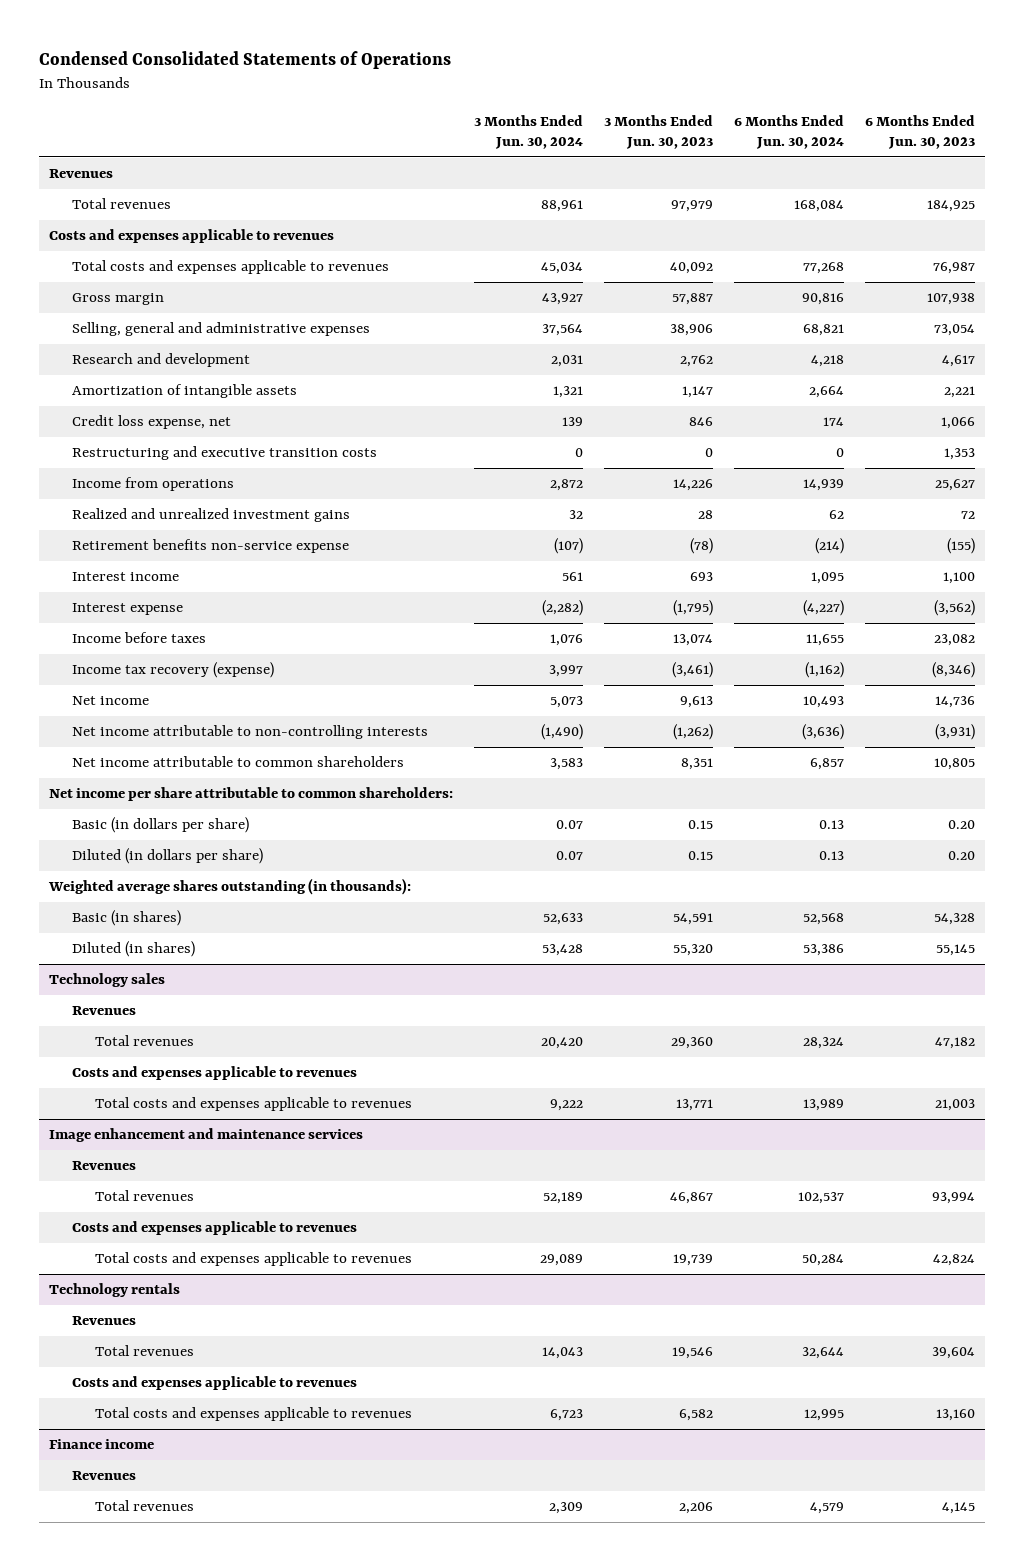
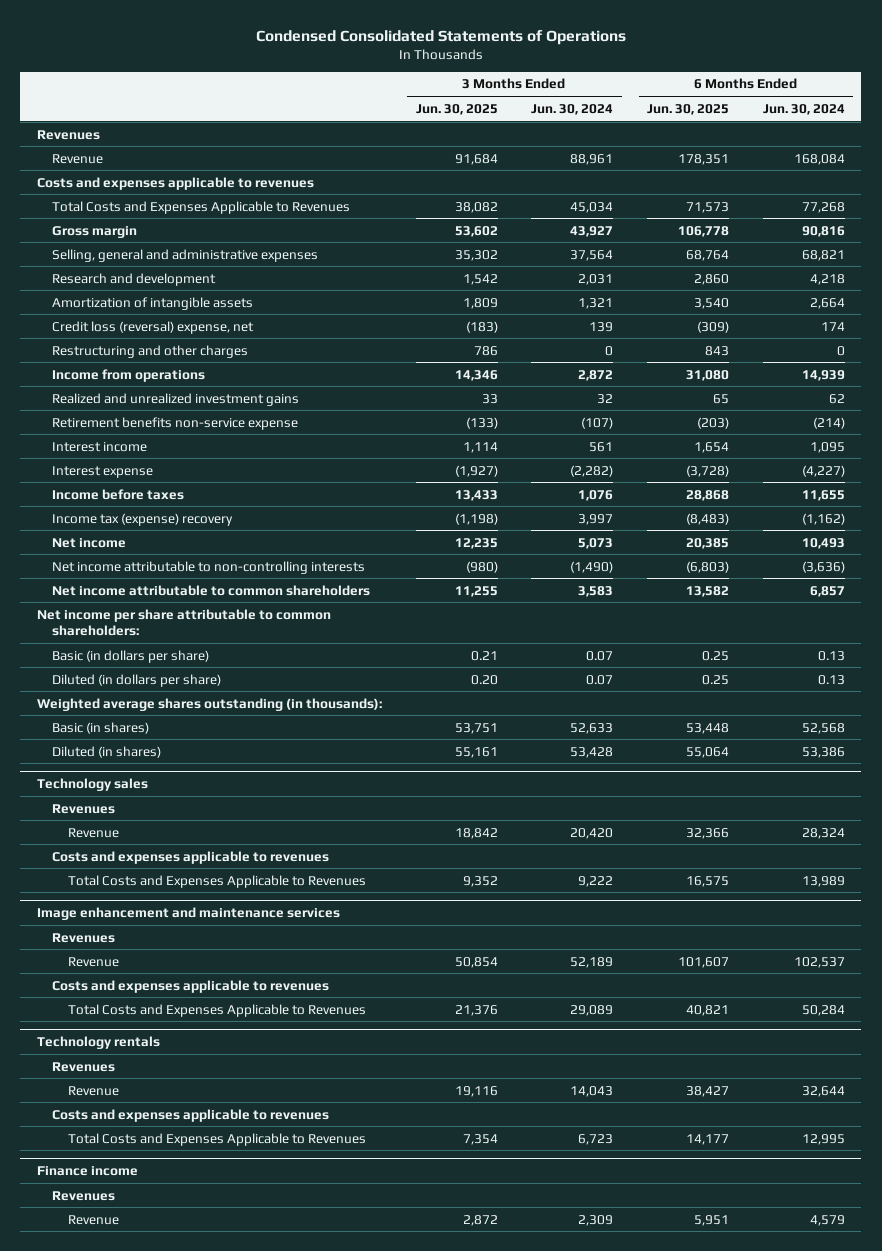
[603,114,713,150] 3 Months Ended Jun. 30, 2023 -> none
[864,114,975,150] 6 Months Ended Jun. 30, 2023 -> none
none -> [415,103,498,115] Jun. 30, 2025
none -> [646,103,729,115] Jun. 30, 2025
[72,198,172,210] Total revenues -> [52,153,104,164] Revenue
[72,260,390,275] Total costs and expenses applicable to revenues -> [52,200,351,214] Total Costs and Expenses Applicable to Revenues
[72,446,378,461] Restructuring and executive transition costs -> none
[72,415,232,430] Credit loss expense, net -> [52,320,255,334] Credit loss (reversal) expense, net
none -> [52,344,249,358] Restructuring and other charges
[72,662,275,679] Income tax recovery (expense) -> [52,512,234,526] Income tax (expense) recovery
[95,1035,195,1047] Total revenues -> [67,827,119,838] Revenue
[95,1097,413,1112] Total costs and expenses applicable to revenues -> [67,874,366,888] Total Costs and Expenses Applicable to Revenues
[95,1190,195,1202] Total revenues -> [67,956,119,967] Revenue
[95,1252,413,1267] Total costs and expenses applicable to revenues -> [67,1003,366,1017] Total Costs and Expenses Applicable to Revenues
[95,1345,195,1357] Total revenues -> [67,1085,119,1096] Revenue
[95,1407,413,1422] Total costs and expenses applicable to revenues -> [67,1132,366,1146] Total Costs and Expenses Applicable to Revenues
[95,1500,195,1512] Total revenues -> [67,1214,119,1225] Revenue

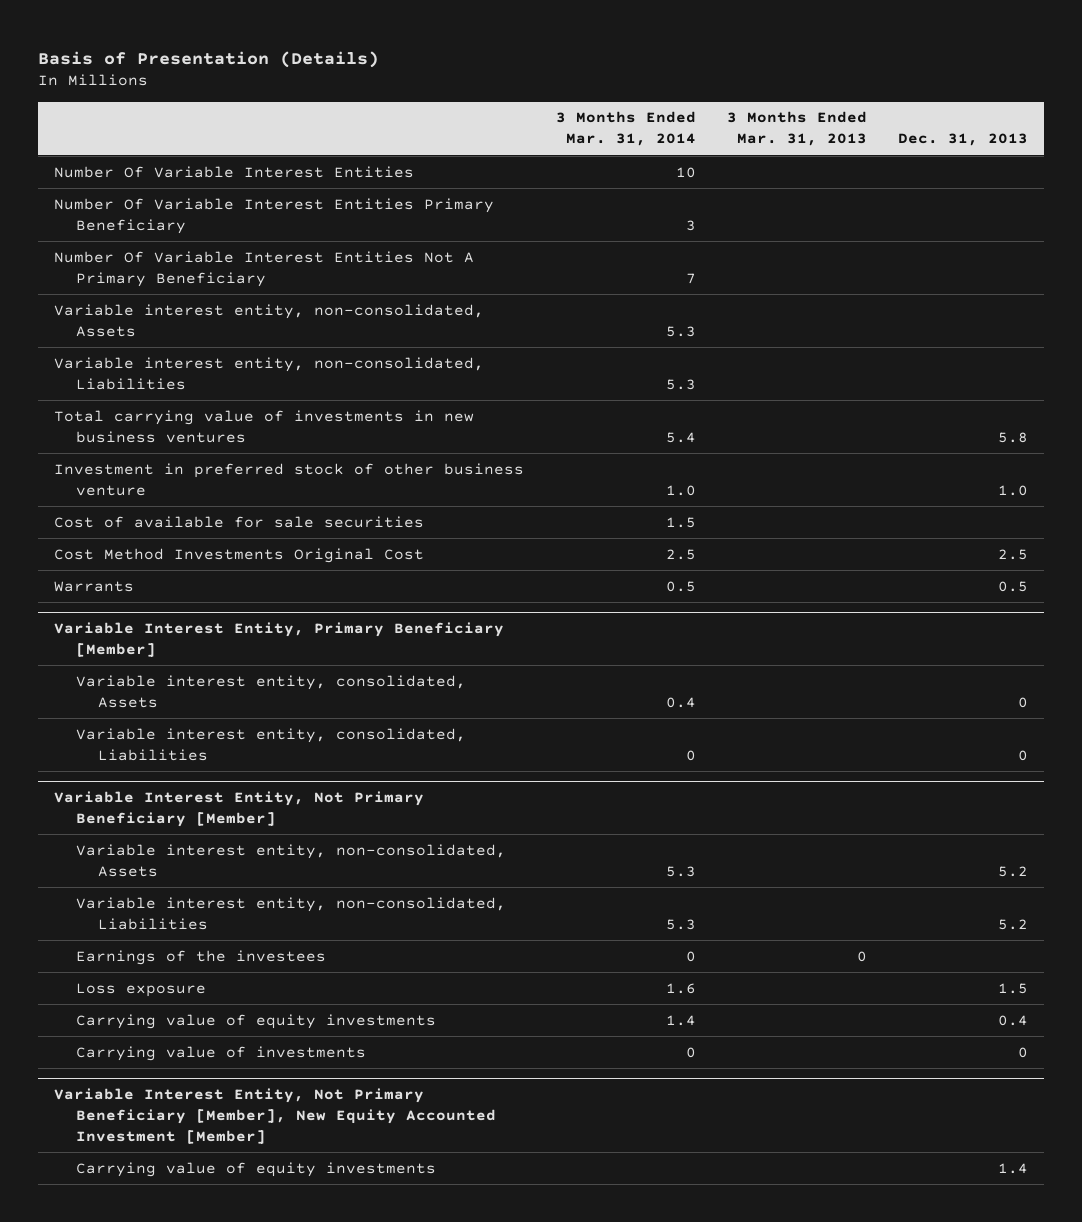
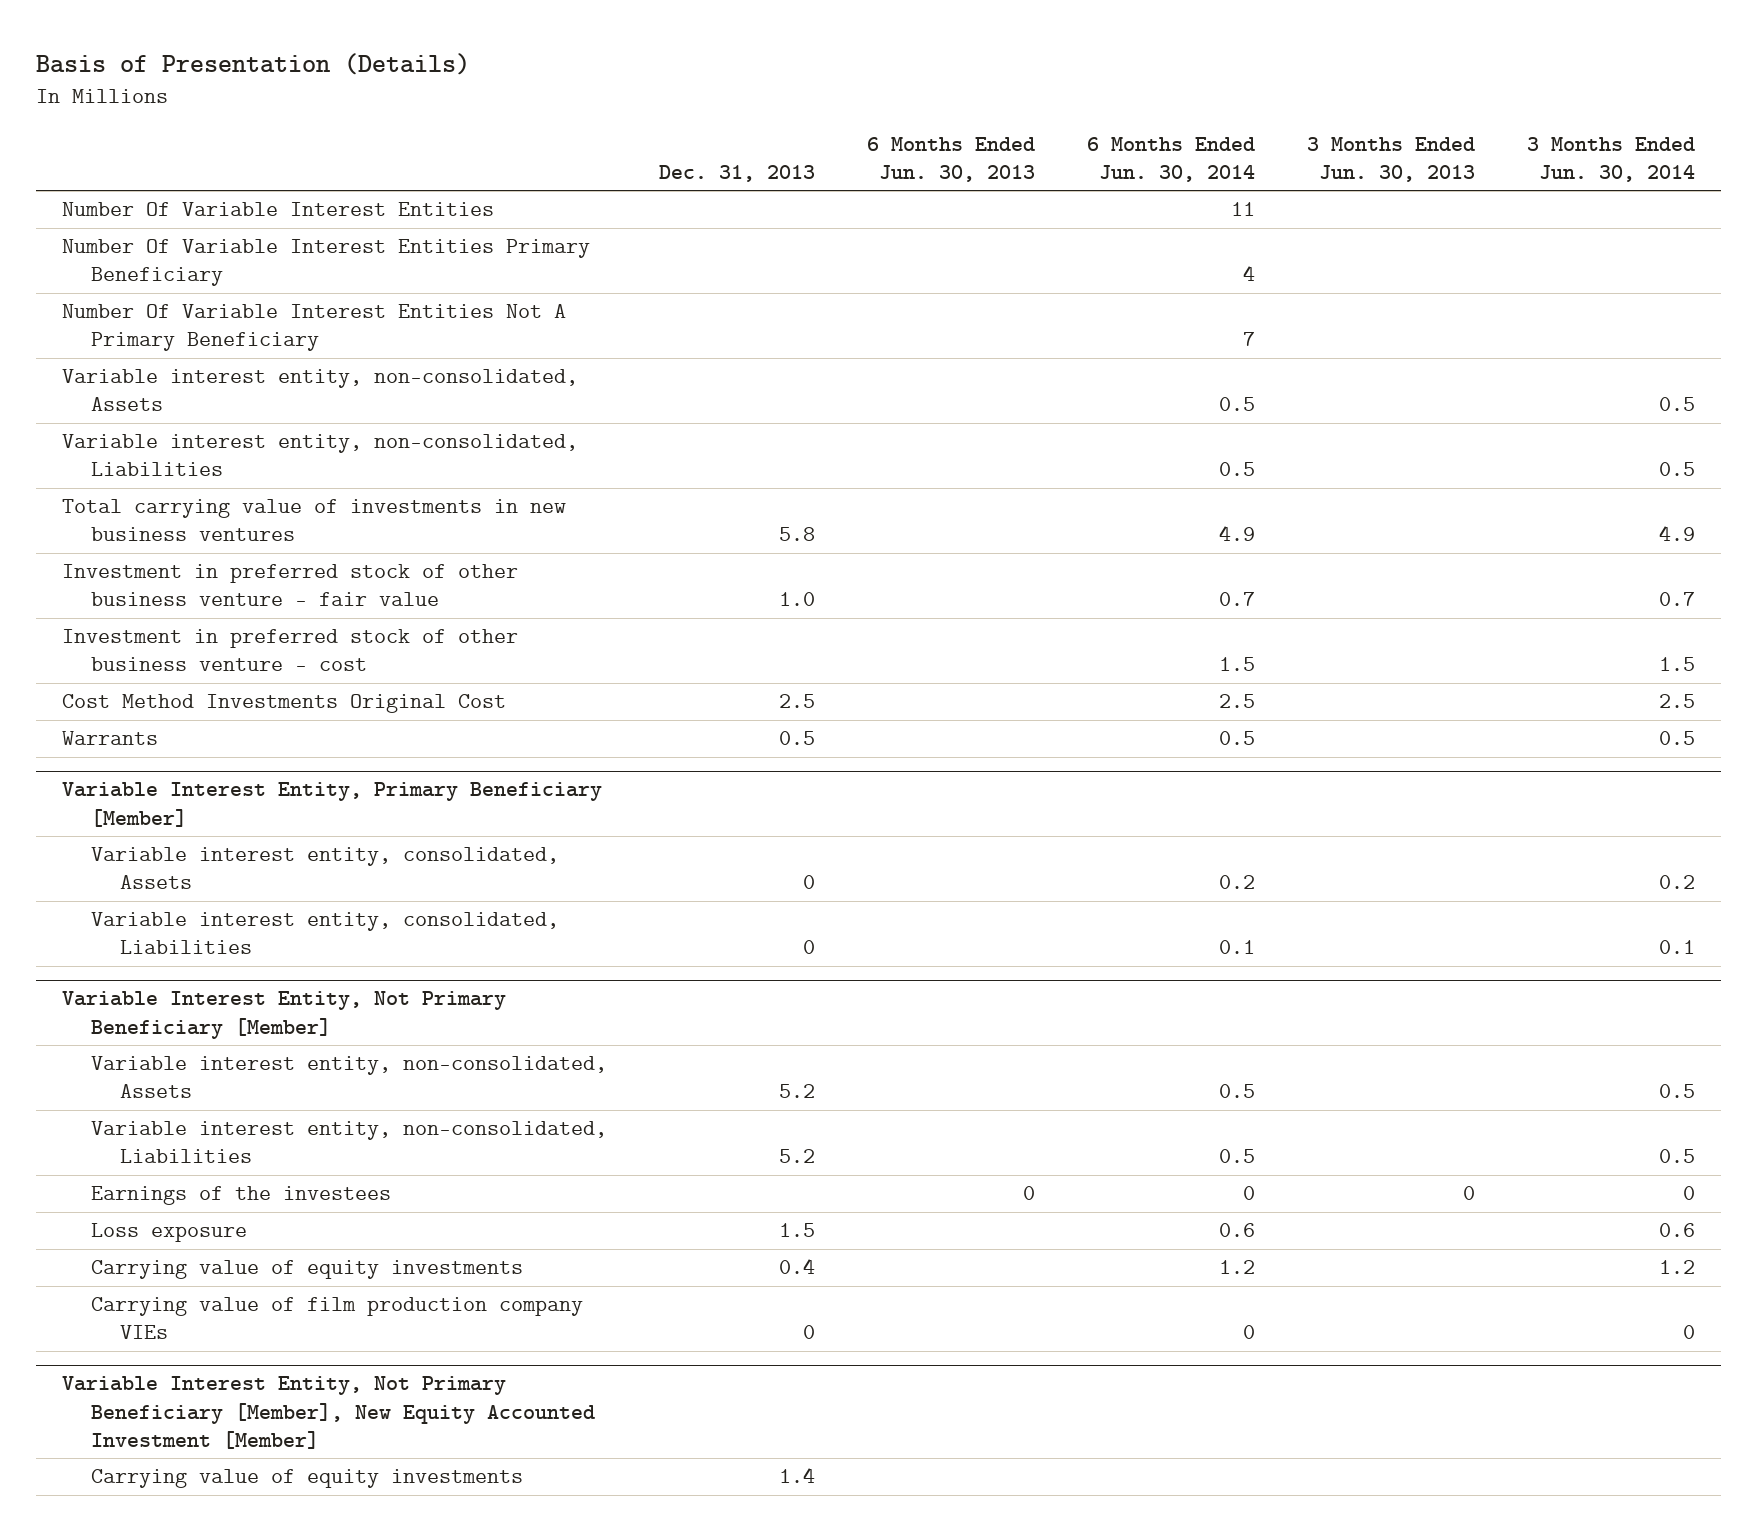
[555,111,696,147] 3 Months Ended Mar. 31, 2014 -> none
[726,111,867,147] 3 Months Ended Mar. 31, 2013 -> none
none -> [867,136,1036,183] 6 Months Ended Jun. 30, 2013
none -> [1087,136,1256,183] 6 Months Ended Jun. 30, 2014
none -> [1306,136,1475,183] 3 Months Ended Jun. 30, 2013
none -> [1526,136,1695,183] 3 Months Ended Jun. 30, 2014
[54,462,525,496] Investment in preferred stock of other business venture -> [62,564,519,607] Investment in preferred stock of other business venture - fair value
[54,515,425,528] Cost of available for sale securities -> [62,629,519,672] Investment in preferred stock of other business venture - cost
[76,1045,367,1061] Carrying value of investments -> [91,1297,584,1340] Carrying value of film production company VIEs

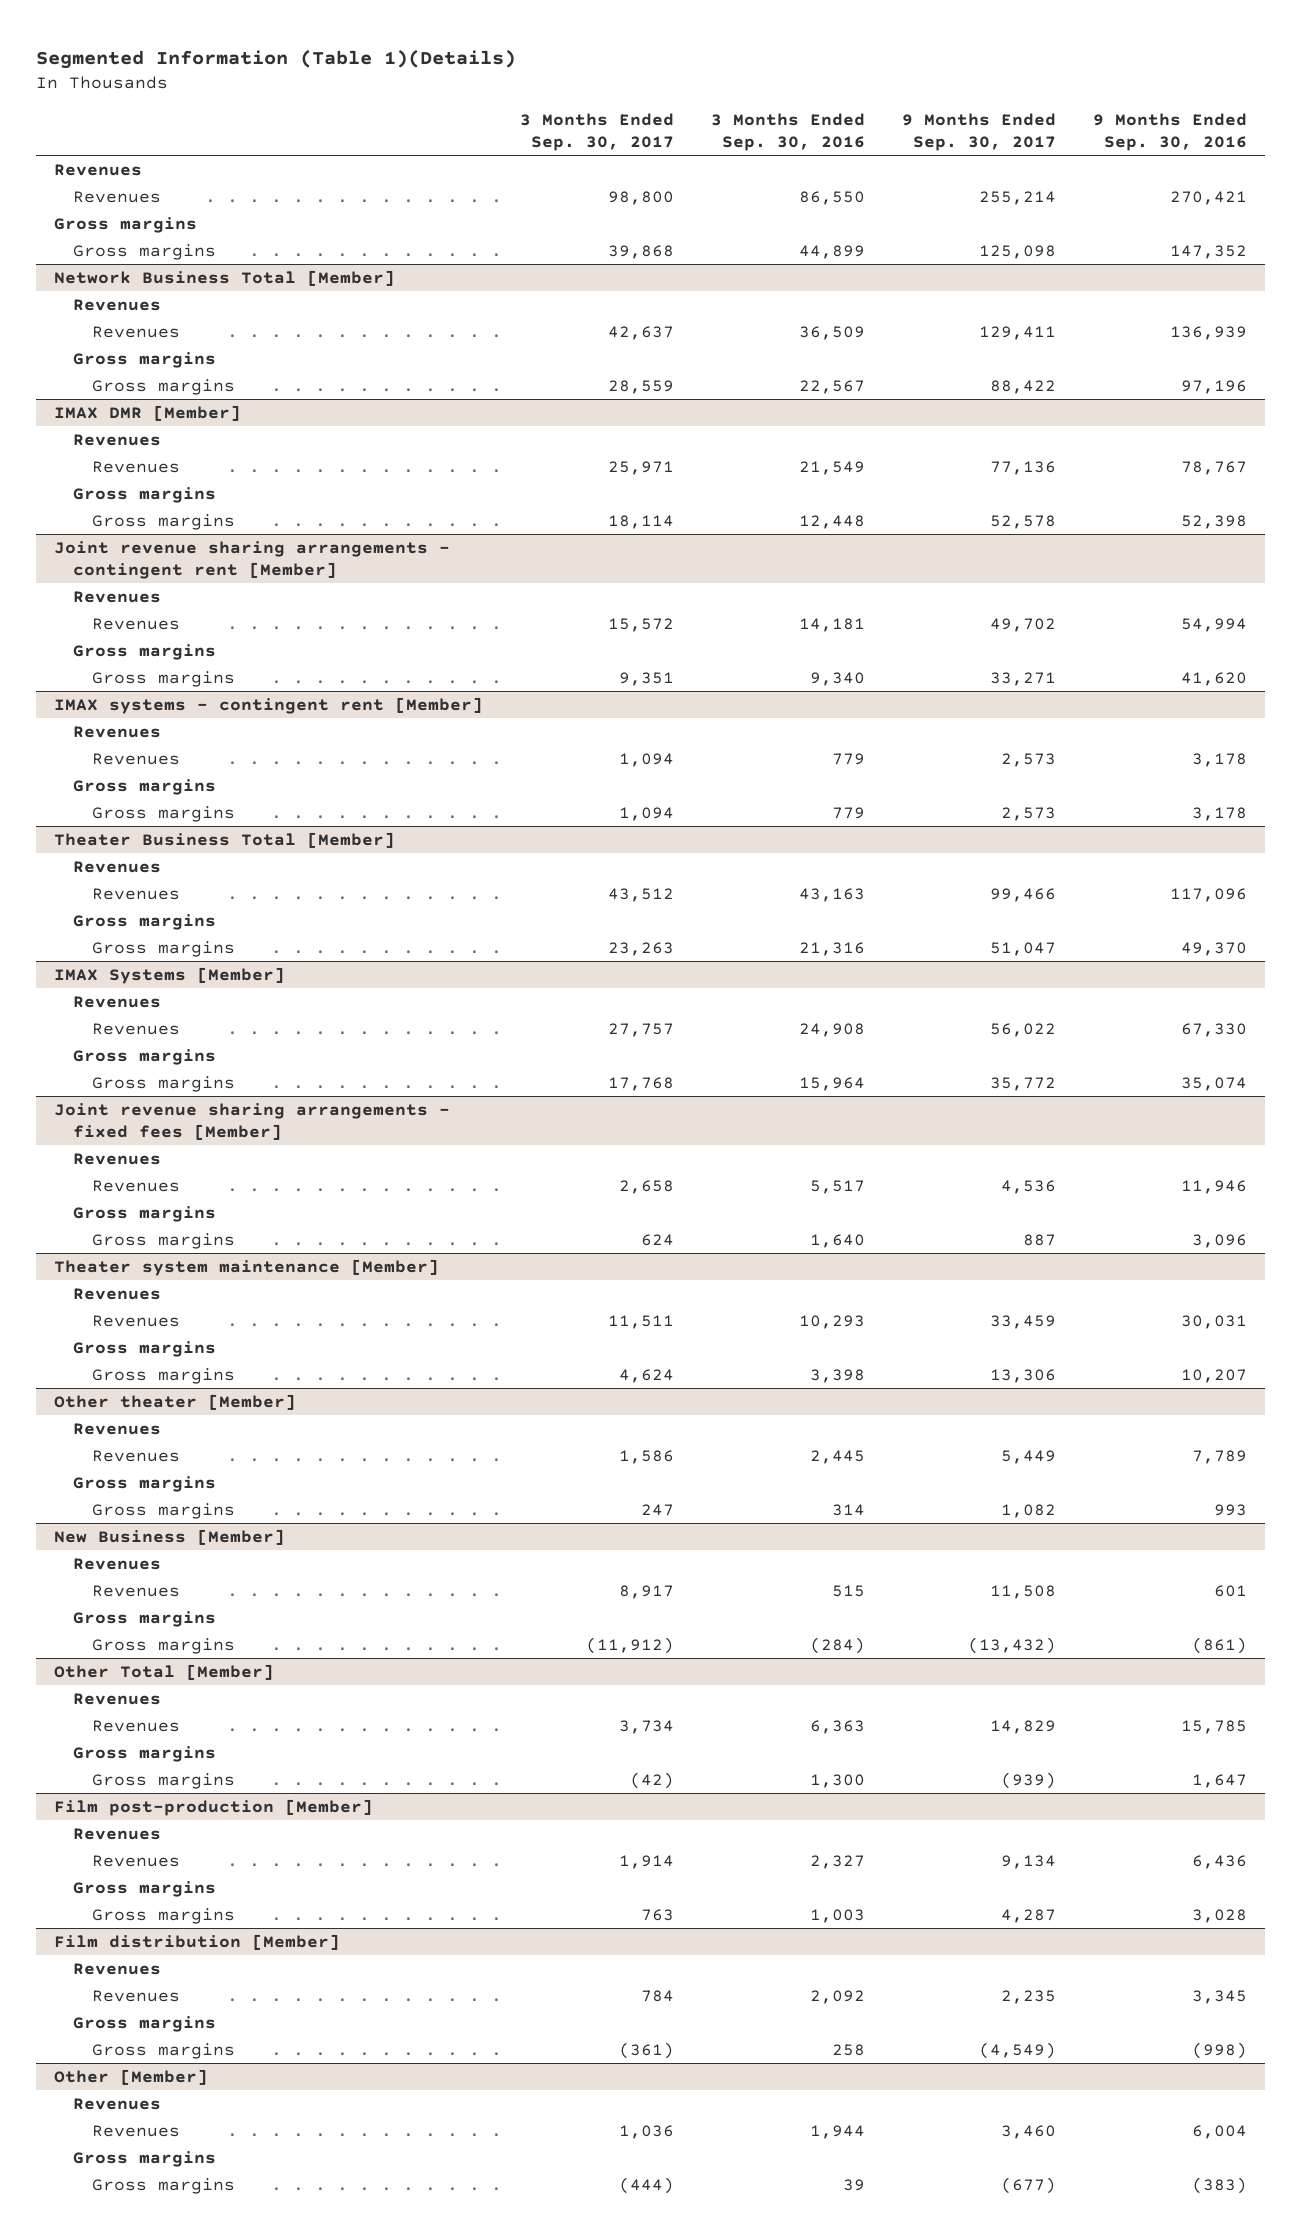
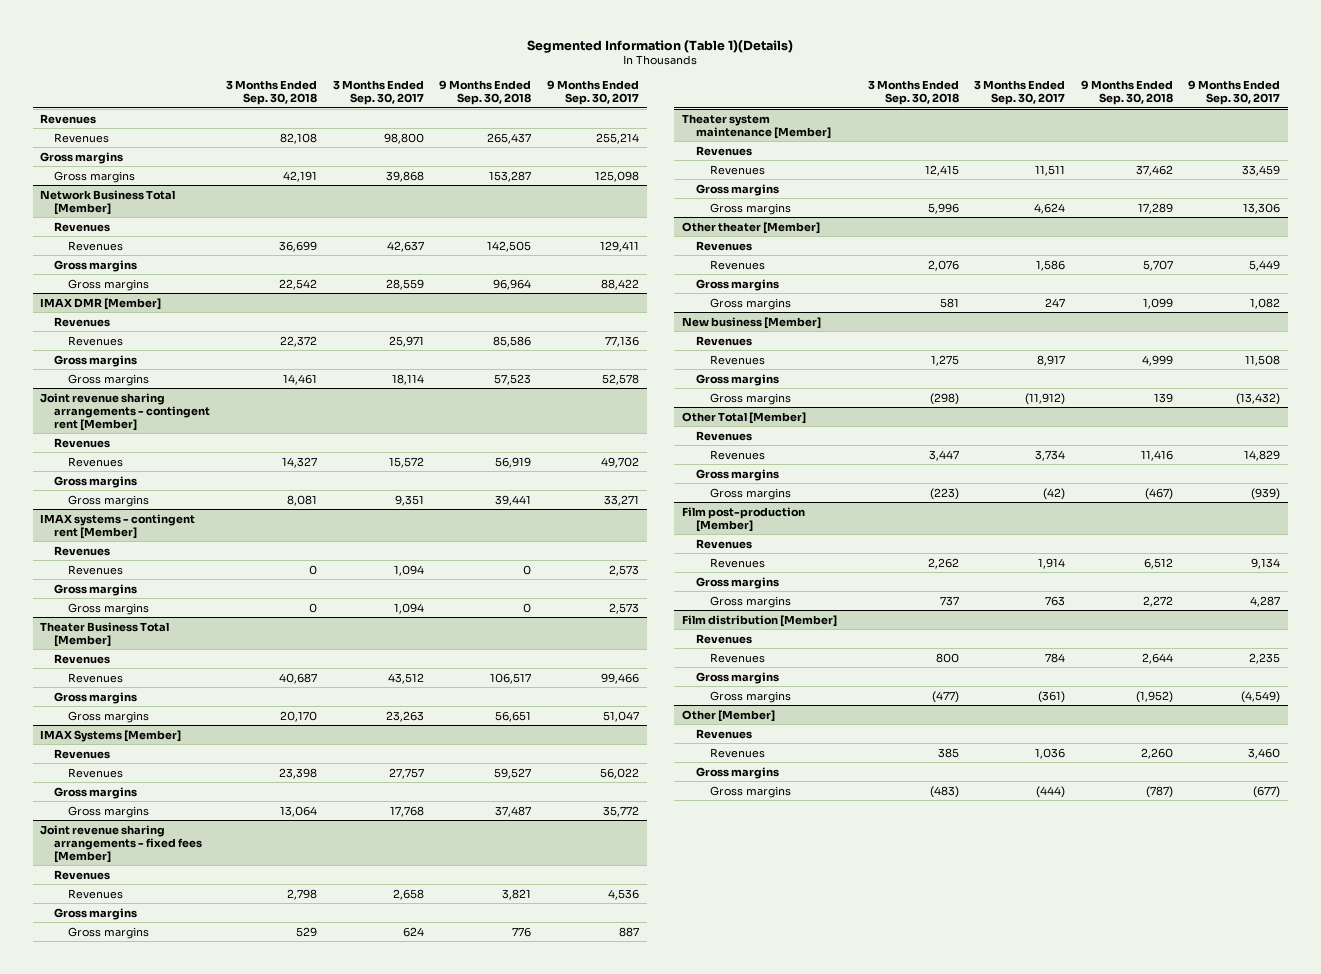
[710,112,865,152] 3 Months Ended Sep. 30, 2016 -> none
[1092,112,1247,152] 9 Months Ended Sep. 30, 2016 -> none
none -> [225,80,317,106] 3 Months Ended Sep. 30, 2018
none -> [439,80,532,106] 9 Months Ended Sep. 30, 2018
[54,1528,286,1545] New Business [Member] -> [681,316,821,329] New business [Member]

